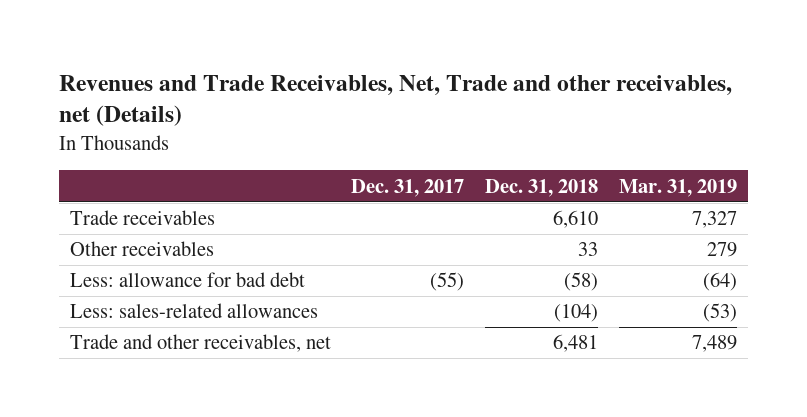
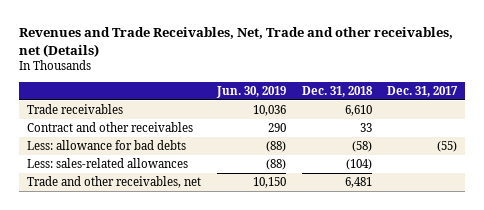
[619,178,738,197] Mar. 31, 2019 -> none
none -> [215,85,286,98] Jun. 30, 2019
[69,241,214,257] Other receivables -> [27,122,194,133] Contract and other receivables
[69,272,305,288] Less: allowance for bad debt -> [27,140,187,151] Less: allowance for bad debts

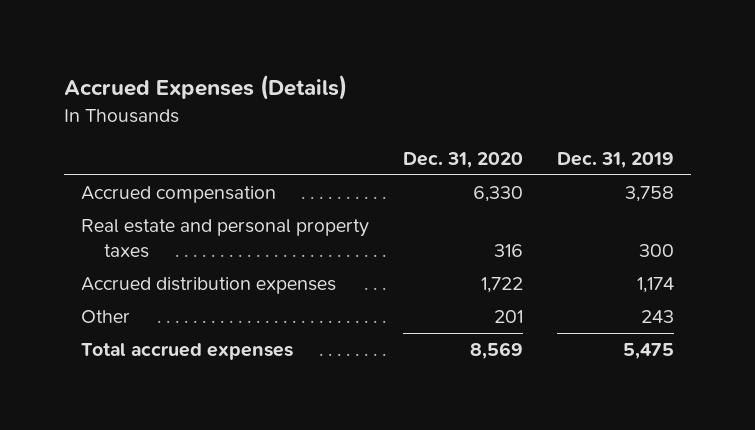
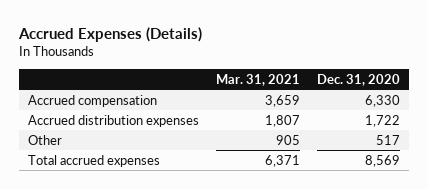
[556,151,674,168] Dec. 31, 2019 -> none
none -> [216,73,301,86] Mar. 31, 2021
[81,219,370,258] Real estate and personal property taxes -> none
[494,310,524,324] 201 -> [376,134,401,145] 517

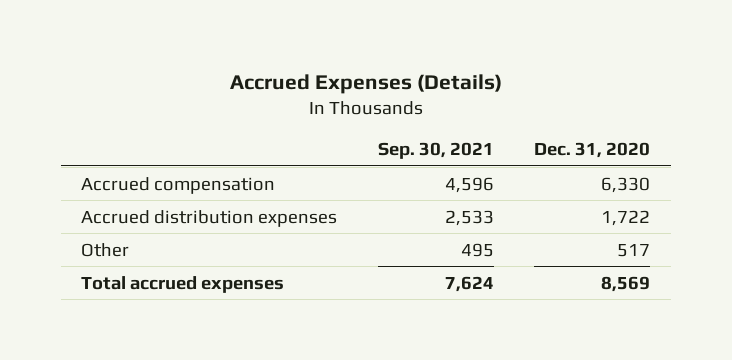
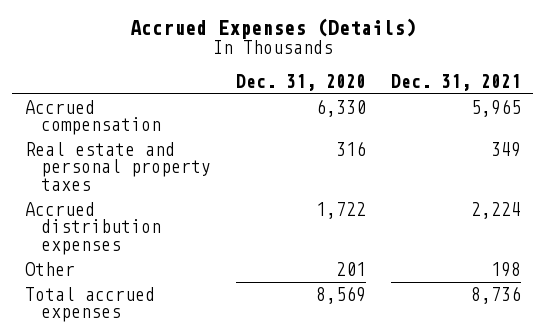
[377,141,494,159] Sep. 30, 2021 -> none
none -> [390,73,521,91] Dec. 31, 2021
none -> [24,142,211,191] Real estate and personal property taxes
[617,243,651,257] 517 -> [335,262,366,277] 201

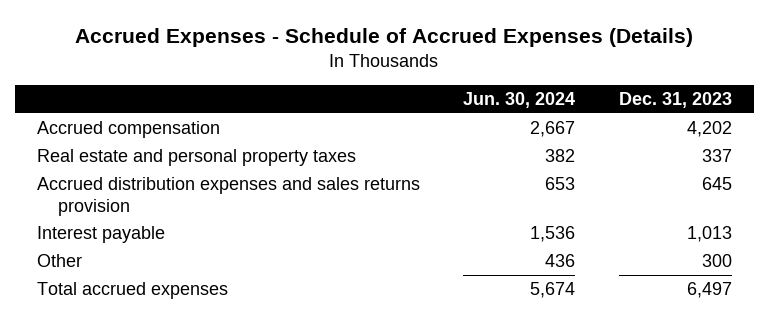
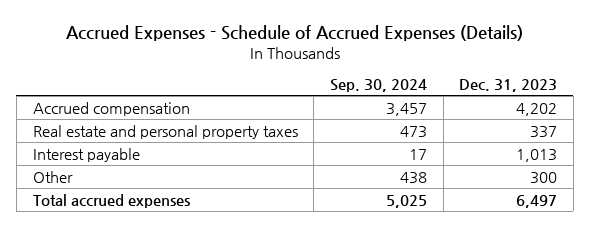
[463,92,576,109] Jun. 30, 2024 -> none
none -> [329,78,427,92] Sep. 30, 2024
[36,177,420,216] Accrued distribution expenses and sales returns provision -> none

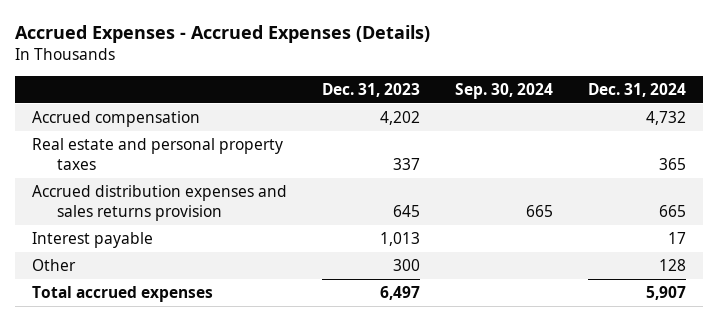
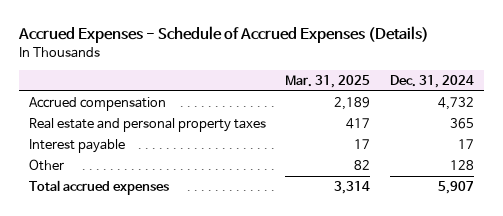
[15,25,431,44] Accrued Expenses - Accrued Expenses (Details) -> [17,26,429,44] Accrued Expenses - Schedule of Accrued Expenses (Details)
[322,82,421,97] Dec. 31, 2023 -> none
[454,82,553,99] Sep. 30, 2024 -> none
none -> [285,74,371,88] Mar. 31, 2025
[32,185,288,222] Accrued distribution expenses and sales returns provision -> none

